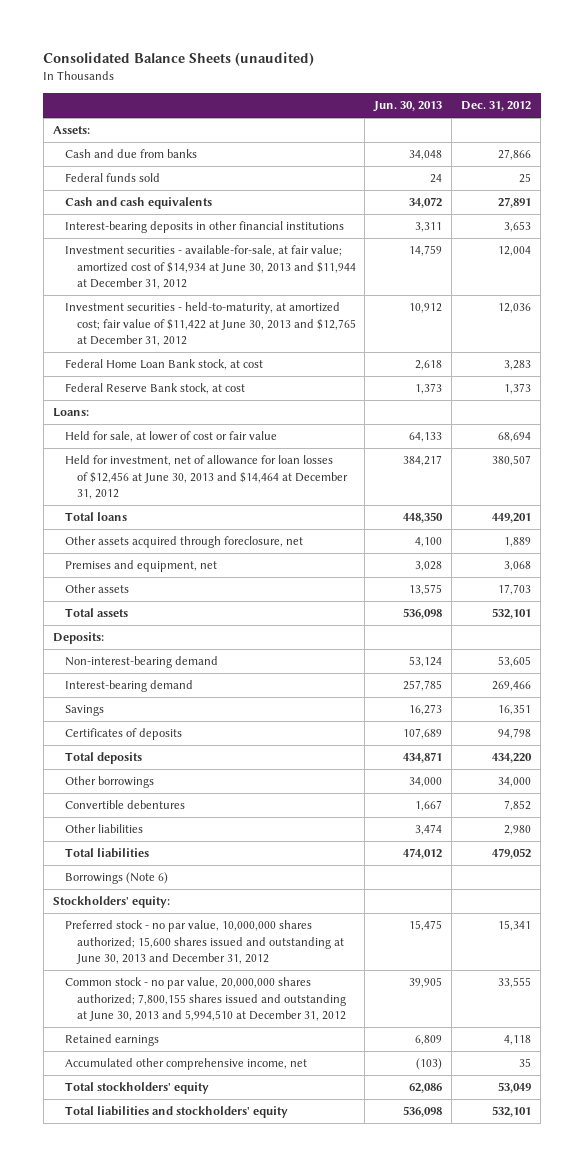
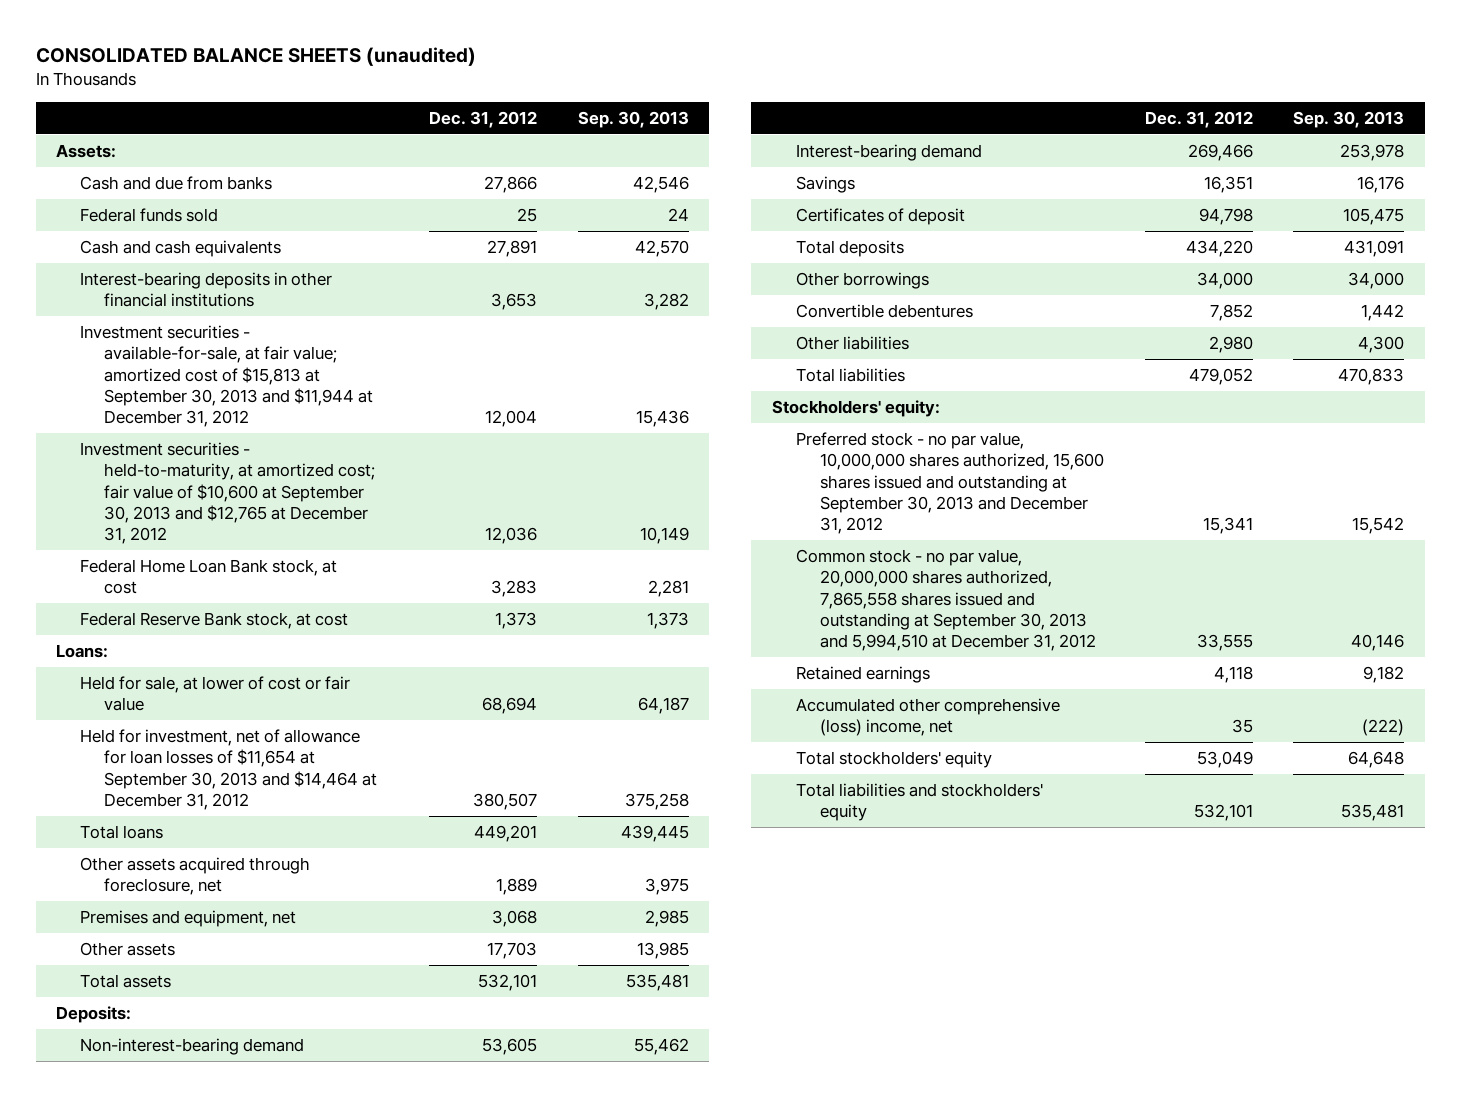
[43,51,315,66] Consolidated Balance Sheets (unaudited) -> [35,47,476,67] CONSOLIDATED BALANCE SHEETS (unaudited)
[373,100,443,112] Jun. 30, 2013 -> none
none -> [577,110,689,128] Sep. 30, 2013
[64,245,356,289] Investment securities - available-for-sale, at fair value; amortized cost of $14,934 at June 30, 2013 and $11,944 at December 31, 2012 -> [80,324,374,428] Investment securities - available-for-sale, at fair value; amortized cost of $15,813 at September 30, 2013 and $11,944 at December 31, 2012
[64,302,356,346] Investment securities - held-to-maturity, at amortized cost; fair value of $11,422 at June 30, 2013 and $12,765 at December 31, 2012 -> [80,441,376,545] Investment securities - held-to-maturity, at amortized cost; fair value of $10,600 at September 30, 2013 and $12,765 at December 31, 2012
[64,455,348,499] Held for investment, net of allowance for loan losses of $12,456 at June 30, 2013 and $14,464 at December 31, 2012 -> [80,728,378,811] Held for investment, net of allowance for loan losses of $11,654 at September 30, 2013 and $14,464 at December 31, 2012
[64,728,182,741] Certificates of deposits -> [795,207,965,225] Certificates of deposit
[64,872,168,885] Borrowings (Note 6) -> none
[64,920,344,964] Preferred stock - no par value, 10,000,000 shares authorized; 15,600 shares issued and outstanding at June 30, 2013 and December 31, 2012 -> [795,431,1104,535] Preferred stock - no par value, 10,000,000 shares authorized, 15,600 shares issued and outstanding at September 30, 2013 and December 31, 2012
[64,977,346,1021] Common stock - no par value, 20,000,000 shares authorized; 7,800,155 shares issued and outstanding at June 30, 2013 and 5,994,510 at December 31, 2012 -> [795,548,1096,652] Common stock - no par value, 20,000,000 shares authorized, 7,865,558 shares issued and outstanding at September 30, 2013 and 5,994,510 at December 31, 2012
[64,1058,307,1071] Accumulated other comprehensive income, net -> [795,697,1060,737] Accumulated other comprehensive (loss) income, net

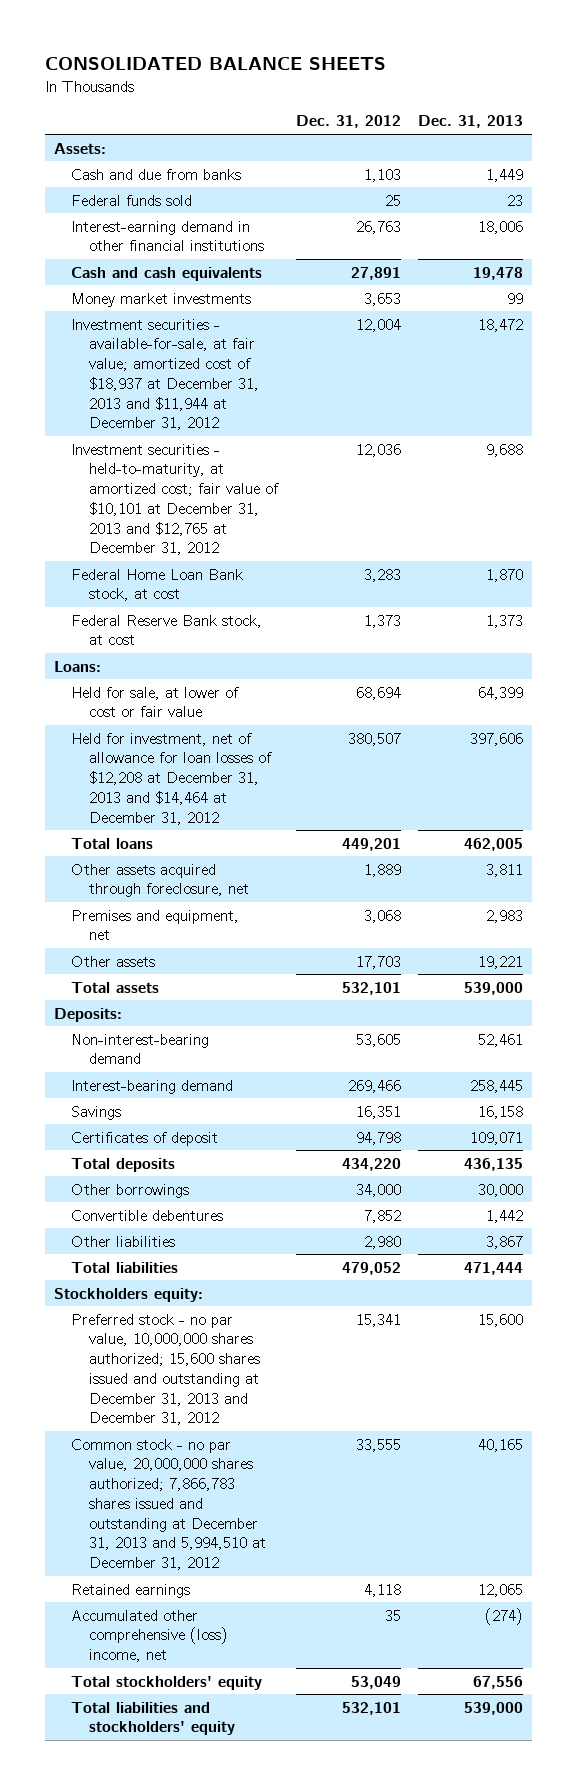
[35,47,476,67] CONSOLIDATED BALANCE SHEETS (unaudited) -> [45,57,387,71] CONSOLIDATED BALANCE SHEETS
[577,110,689,128] Sep. 30, 2013 -> none
none -> [418,115,524,129] Dec. 31, 2013
[483,175,537,193] 27,866 -> [363,168,401,182] 1,103
none -> [71,220,264,252] Interest-earning demand in other financial institutions
[80,271,333,308] Interest-bearing deposits in other financial institutions -> [71,292,252,307] Money market investments
[80,324,374,428] Investment securities - available-for-sale, at fair value; amortized cost of $15,813 at September 30, 2013 and $11,944 at December 31, 2012 -> [71,318,259,431] Investment securities - available-for-sale, at fair value; amortized cost of $18,937 at December 31, 2013 and $11,944 at December 31, 2012
[80,441,376,545] Investment securities - held-to-maturity, at amortized cost; fair value of $10,600 at September 30, 2013 and $12,765 at December 31, 2012 -> [71,443,279,556] Investment securities - held-to-maturity, at amortized cost; fair value of $10,101 at December 31, 2013 and $12,765 at December 31, 2012
[80,728,378,811] Held for investment, net of allowance for loan losses of $11,654 at September 30, 2013 and $14,464 at December 31, 2012 -> [71,732,272,825] Held for investment, net of allowance for loan losses of $12,208 at December 31, 2013 and $14,464 at December 31, 2012
[771,399,940,417] Stockholders' equity: -> [54,1287,204,1302] Stockholders equity:
[795,431,1104,535] Preferred stock - no par value, 10,000,000 shares authorized, 15,600 shares issued and outstanding at September 30, 2013 and December 31, 2012 -> [71,1313,260,1426] Preferred stock - no par value, 10,000,000 shares authorized; 15,600 shares issued and outstanding at December 31, 2013 and December 31, 2012
[795,548,1096,652] Common stock - no par value, 20,000,000 shares authorized, 7,865,558 shares issued and outstanding at September 30, 2013 and 5,994,510 at December 31, 2012 -> [71,1438,266,1571] Common stock - no par value, 20,000,000 shares authorized; 7,866,783 shares issued and outstanding at December 31, 2013 and 5,994,510 at December 31, 2012

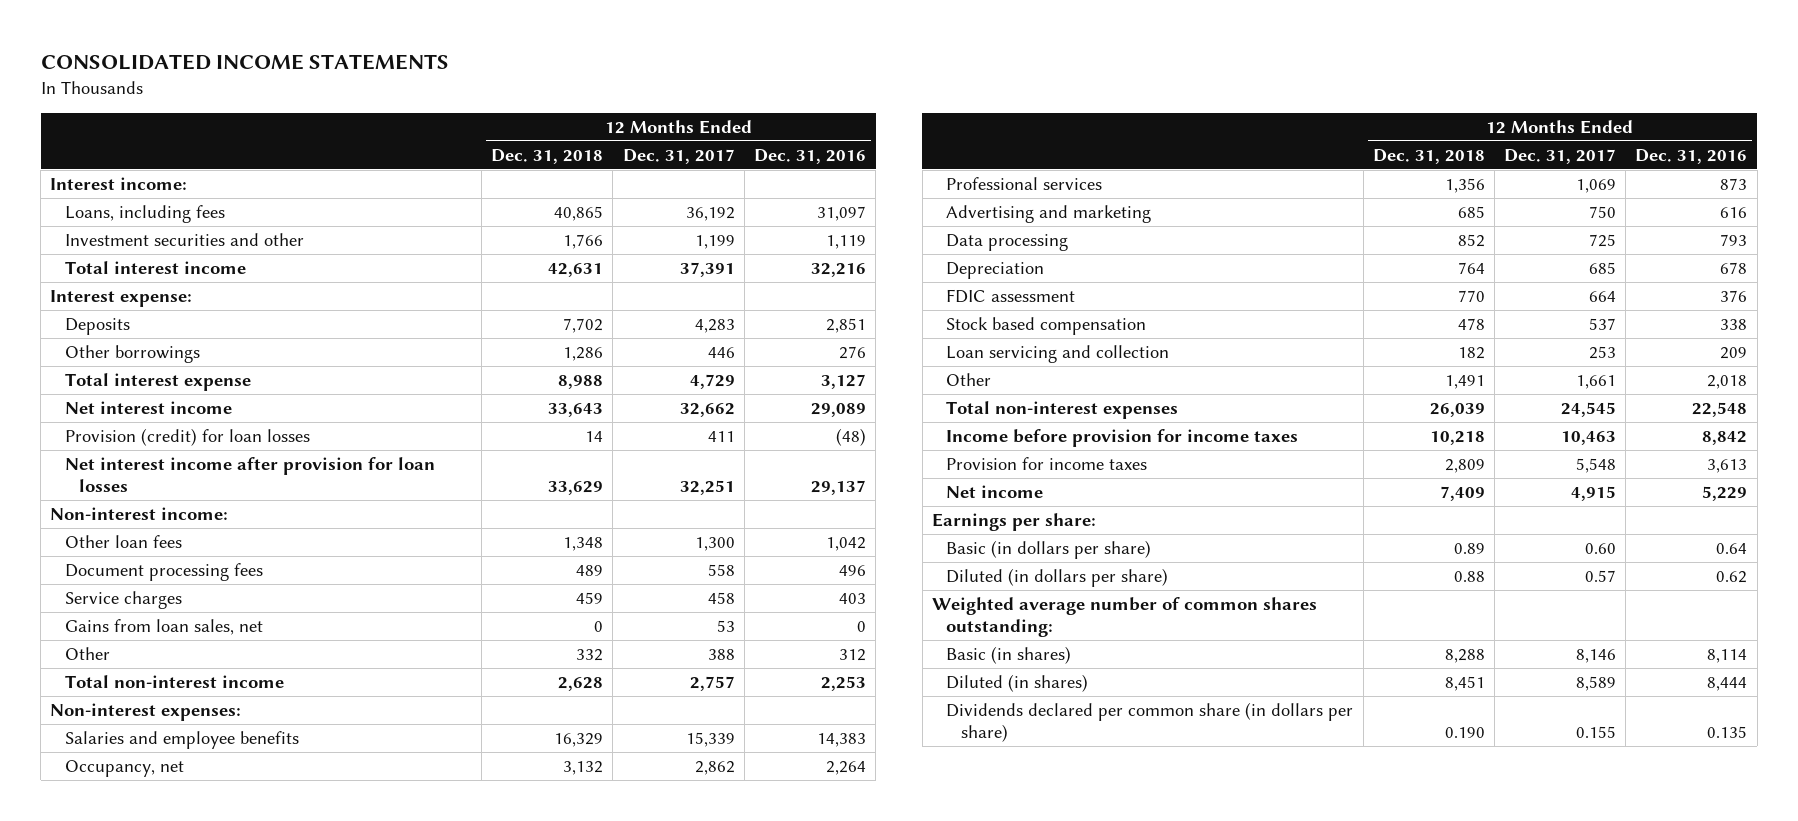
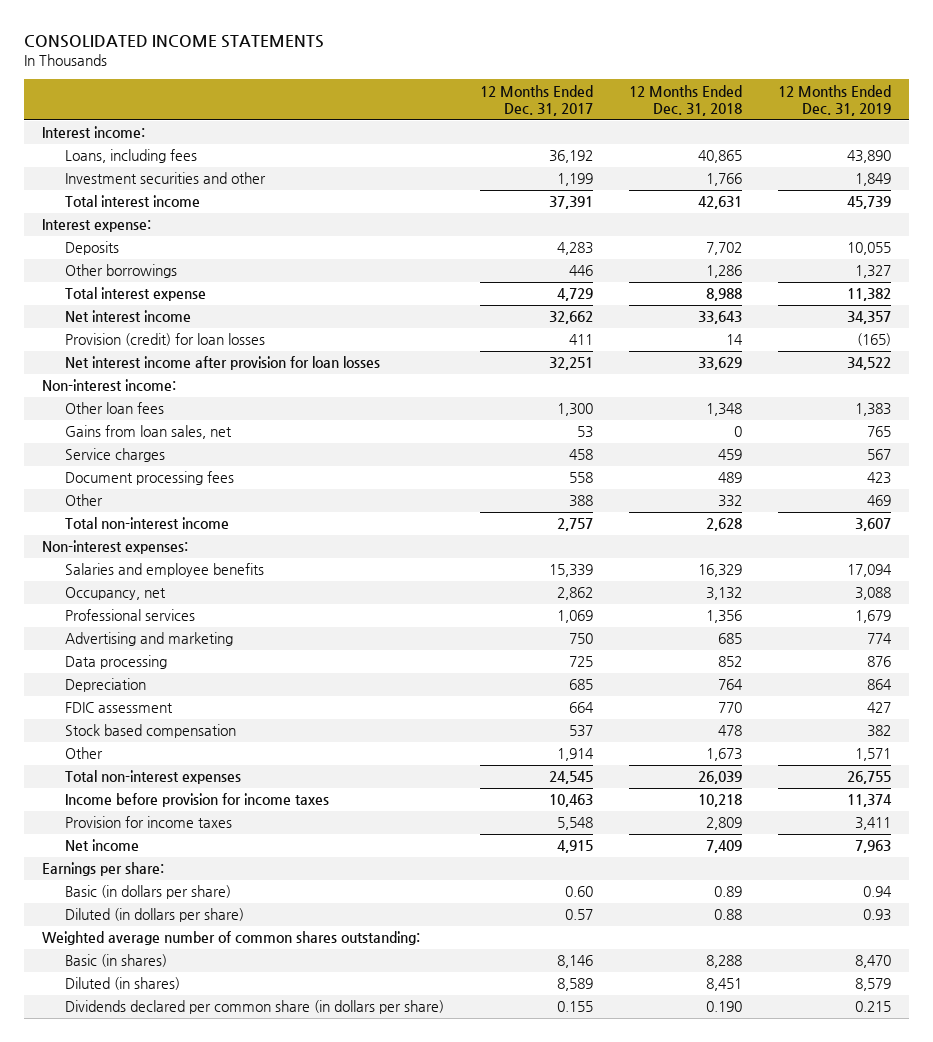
[754,148,867,164] Dec. 31, 2016 -> none
none -> [778,84,892,117] 12 Months Ended Dec. 31, 2019
[64,590,182,609] Service charges -> [64,448,165,463] Service charges
[64,562,263,581] Document processing fees -> [64,471,234,486] Document processing fees
[946,344,1170,363] Loan servicing and collection -> none
[1444,374,1485,389] 1,491 -> [706,748,743,762] 1,673
[1576,374,1617,389] 1,661 -> [556,748,594,762] 1,914

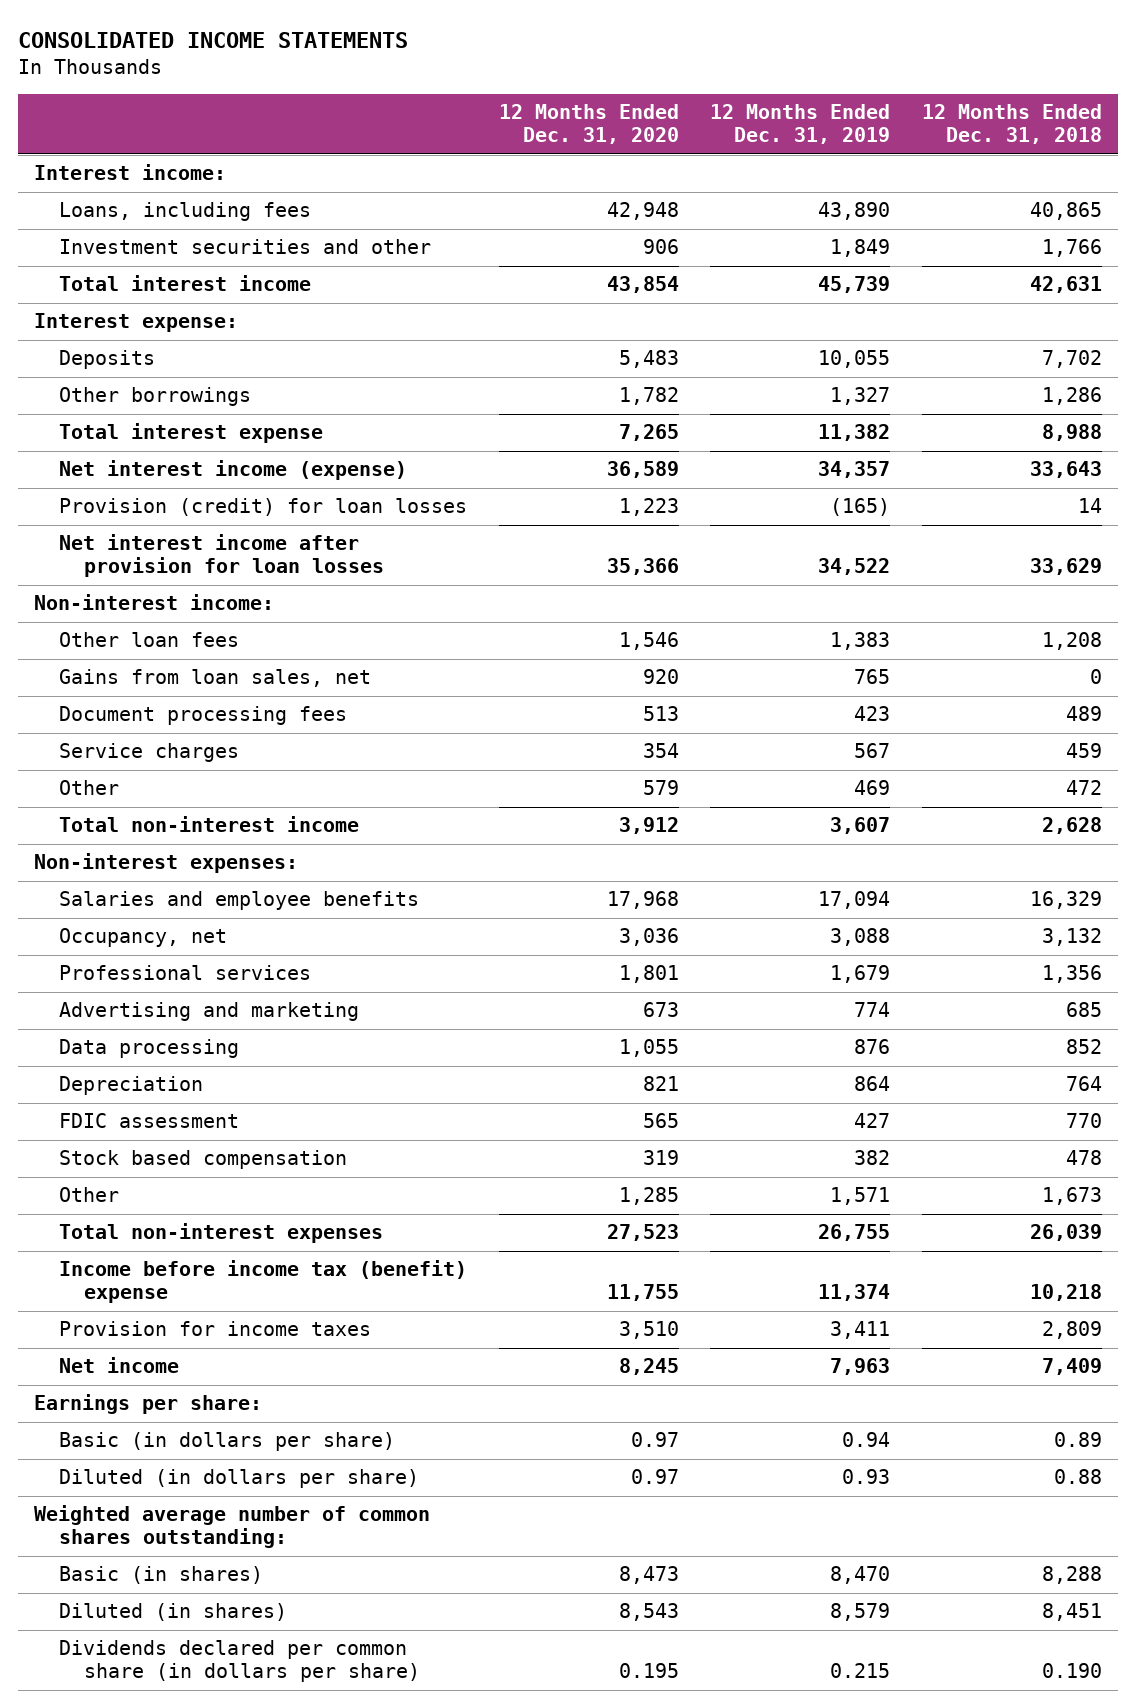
[479,84,593,117] 12 Months Ended Dec. 31, 2017 -> none
none -> [498,104,679,145] 12 Months Ended Dec. 31, 2020
[64,310,191,323] Net interest income -> [59,460,408,481] Net interest income (expense)
[706,403,743,417] 1,348 -> [1041,632,1102,651] 1,208
[64,448,165,463] Service charges -> [59,743,240,763] Service charges
[718,495,743,508] 332 -> [1065,780,1102,796] 472
[64,793,329,808] Income before provision for income taxes -> [59,1260,468,1304] Income before income tax (benefit) expense

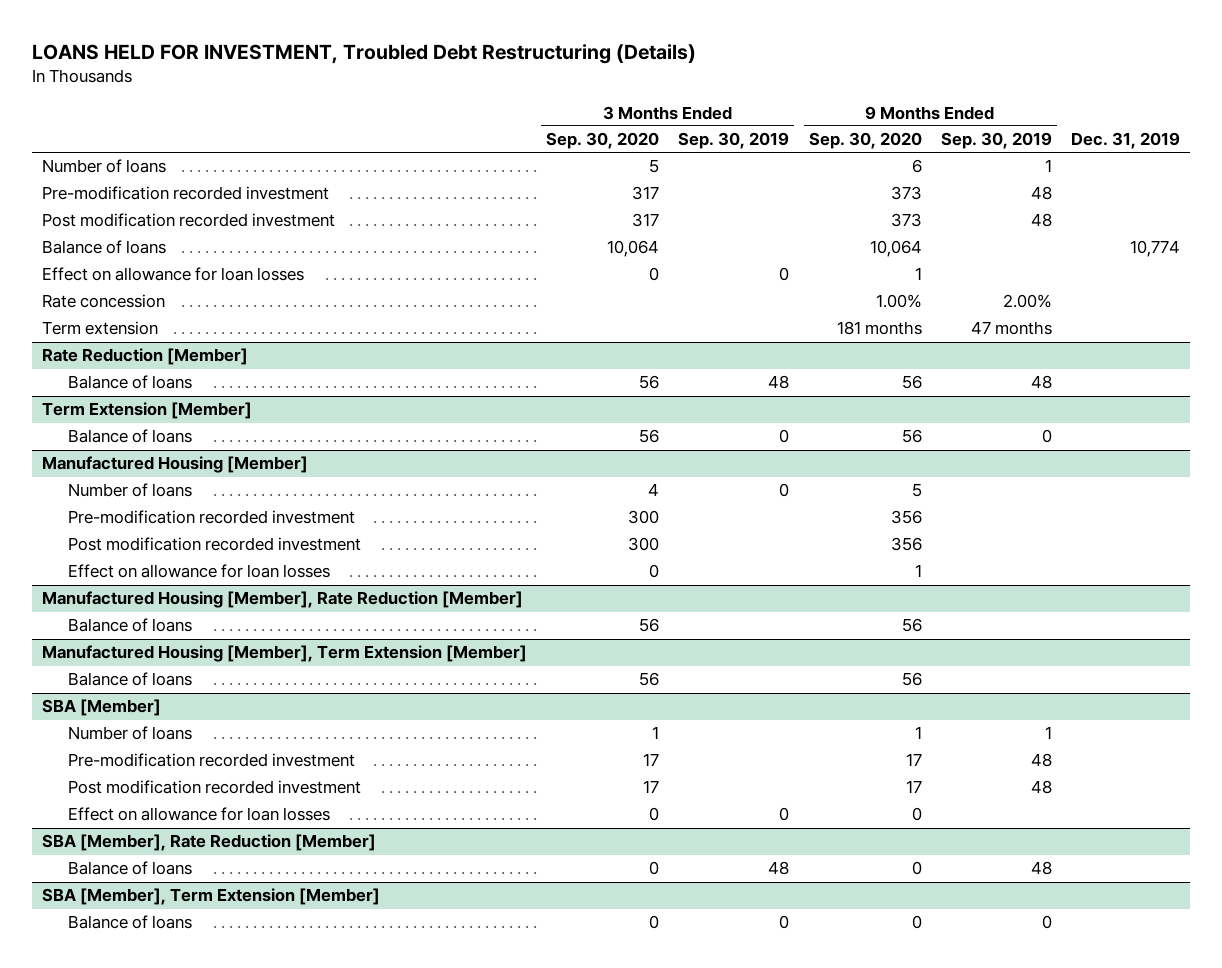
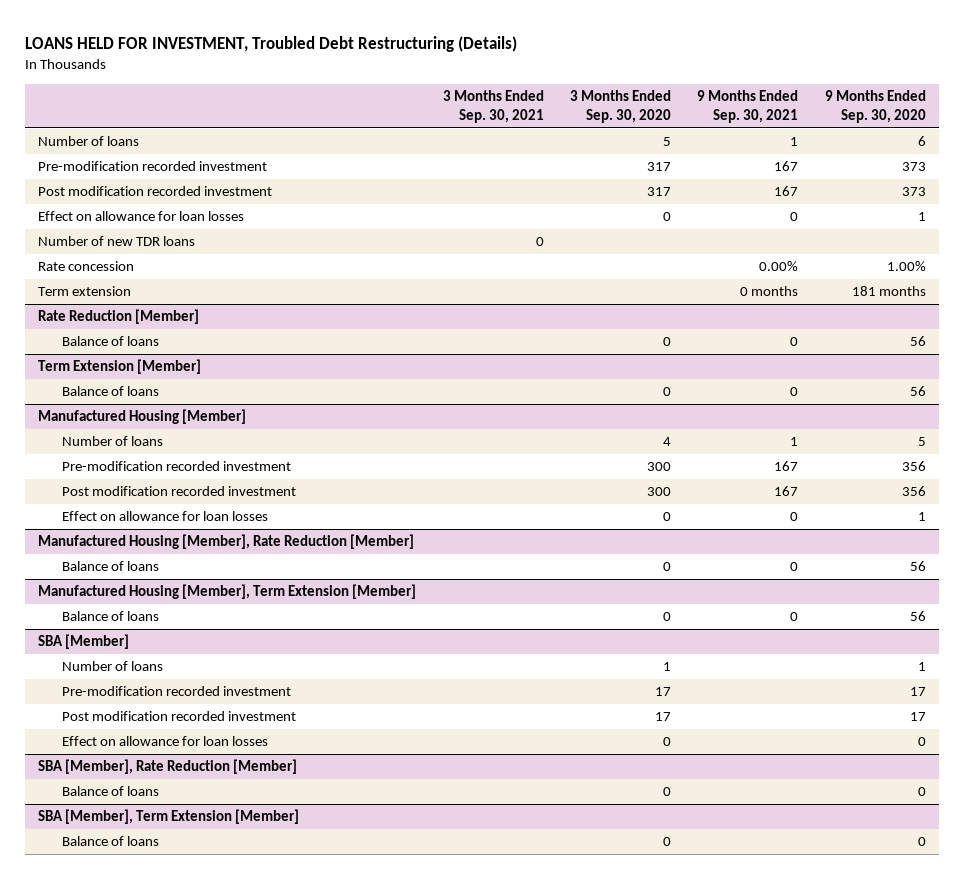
[678,132,790,150] Sep. 30, 2019 -> none
[940,132,1052,150] Sep. 30, 2019 -> none
[1070,132,1180,150] Dec. 31, 2019 -> none
none -> [442,89,544,124] 3 Months Ended Sep. 30, 2021
none -> [697,89,799,124] 9 Months Ended Sep. 30, 2021
[41,240,166,255] Balance of loans -> none
none -> [38,236,196,247] Number of new TDR loans
[639,375,660,390] 56 -> [663,337,672,347] 0
[639,429,660,444] 56 -> [663,387,672,397] 0
[639,618,660,633] 56 -> [663,562,672,572] 0
[639,672,660,687] 56 -> [663,612,672,622] 0

